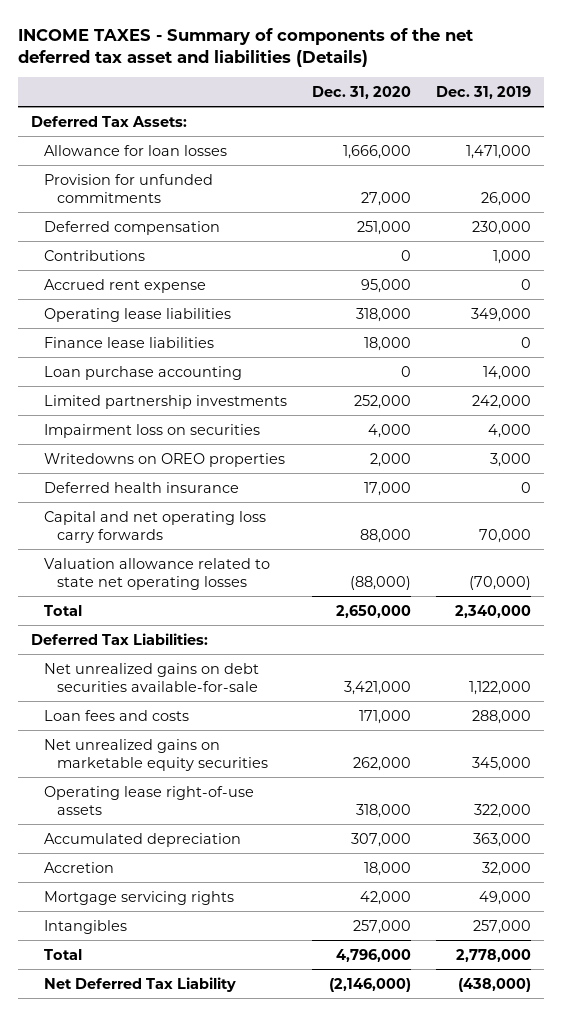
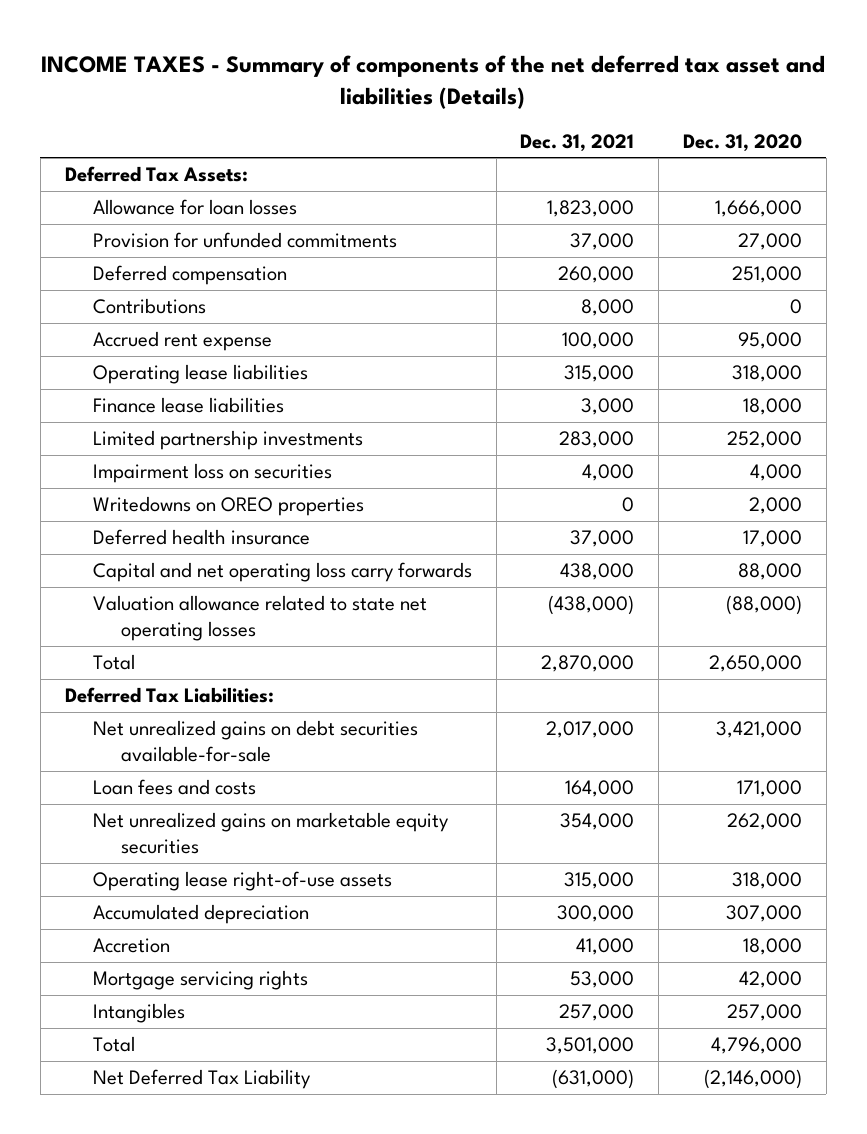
[436,85,532,99] Dec. 31, 2019 -> none
none -> [520,133,635,152] Dec. 31, 2021
[44,365,243,380] Loan purchase accounting -> none

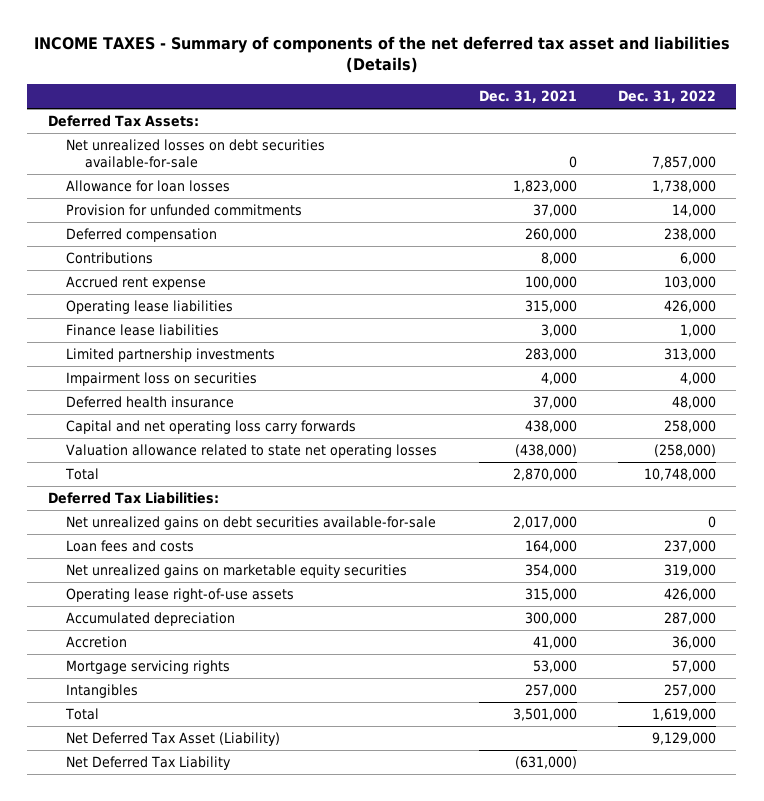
[682,133,802,152] Dec. 31, 2020 -> none
none -> [617,89,716,103] Dec. 31, 2022
none -> [66,139,326,168] Net unrealized losses on debt securities available-for-sale
[93,496,365,517] Writedowns on OREO properties -> none
none -> [66,732,281,747] Net Deferred Tax Asset (Liability)

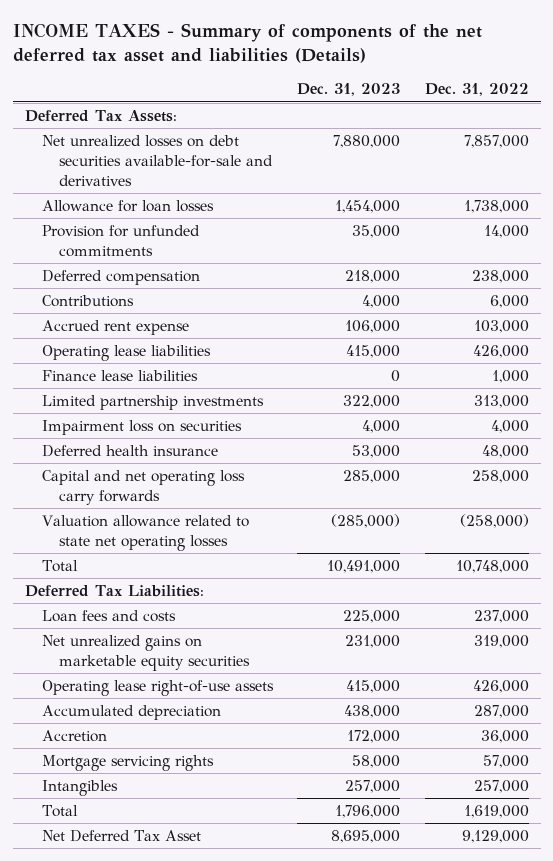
[478,89,577,103] Dec. 31, 2021 -> none
none -> [297,83,401,97] Dec. 31, 2023
[66,139,326,168] Net unrealized losses on debt securities available-for-sale -> [42,135,274,186] Net unrealized losses on debt securities available-for-sale and derivatives
[66,516,437,531] Net unrealized gains on debt securities available-for-sale -> none
[66,756,232,771] Net Deferred Tax Liability -> none
[66,732,281,747] Net Deferred Tax Asset (Liability) -> [42,830,202,843] Net Deferred Tax Asset

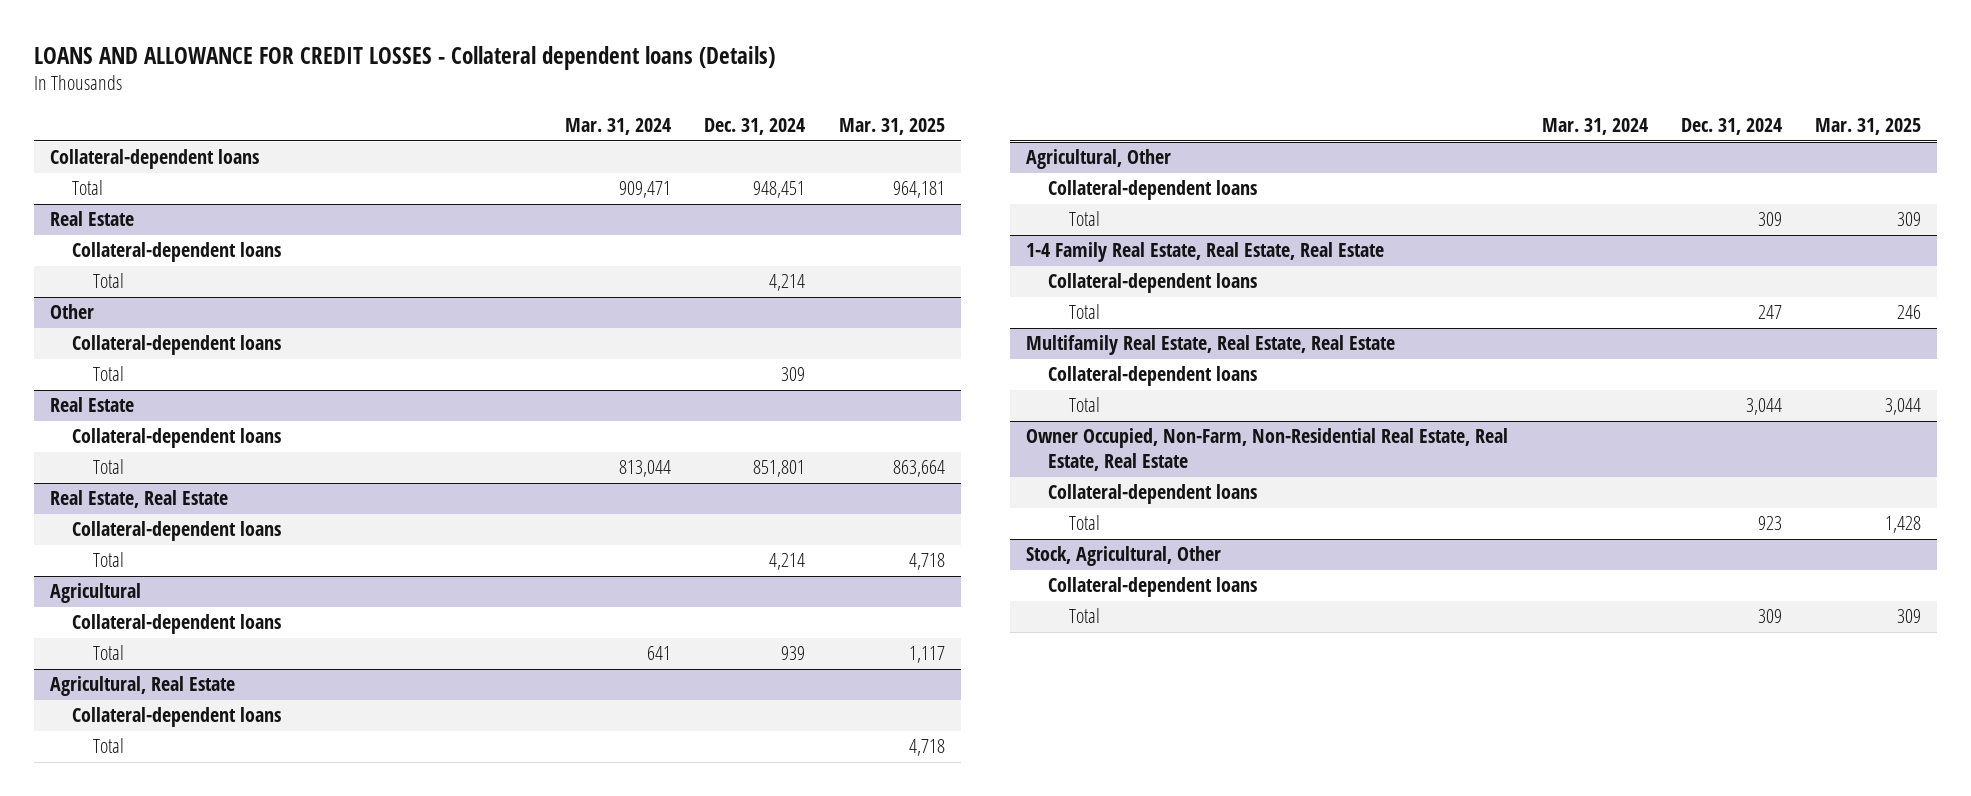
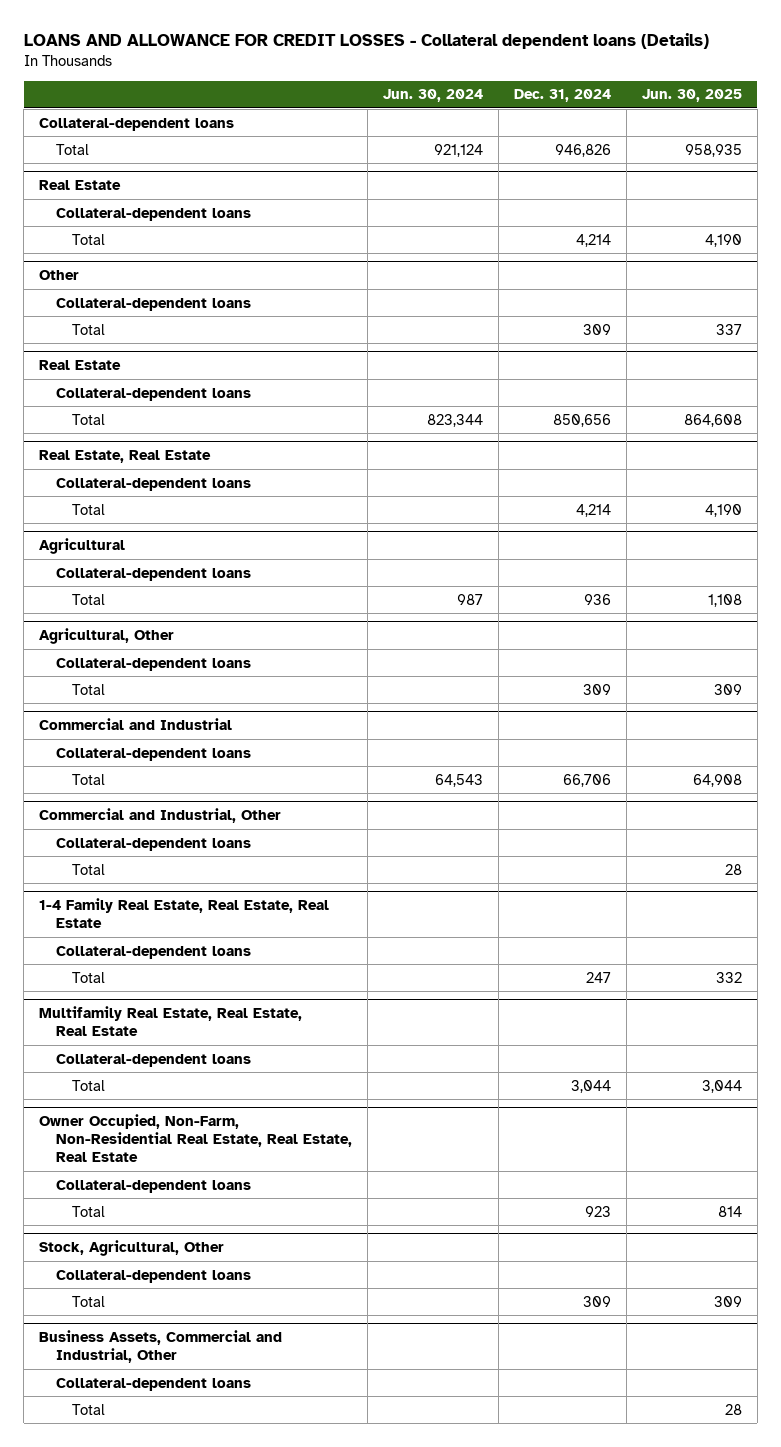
[565,118,672,136] Mar. 31, 2024 -> none
[838,118,945,136] Mar. 31, 2025 -> none
none -> [382,89,483,103] Jun. 30, 2024
none -> [641,89,742,103] Jun. 30, 2025
[753,181,806,199] 948,451 -> [554,143,611,157] 946,826
[753,460,806,478] 851,801 -> [552,413,611,427] 850,656
[50,676,236,697] Agricultural, Real Estate -> none
[71,707,281,728] Collateral-dependent loans -> none
[93,738,125,754] Total -> none
[781,646,806,661] 939 -> [583,593,611,605] 936
none -> [39,718,233,731] Commercial and Industrial
none -> [55,747,251,761] Collateral-dependent loans
none -> [72,773,106,785] Total
none -> [39,808,282,824] Commercial and Industrial, Other
none -> [55,837,251,851] Collateral-dependent loans
none -> [72,863,106,875] Total
none -> [39,1330,283,1364] Business Assets, Commercial and Industrial, Other
none -> [55,1377,251,1391] Collateral-dependent loans
none -> [72,1403,106,1415] Total

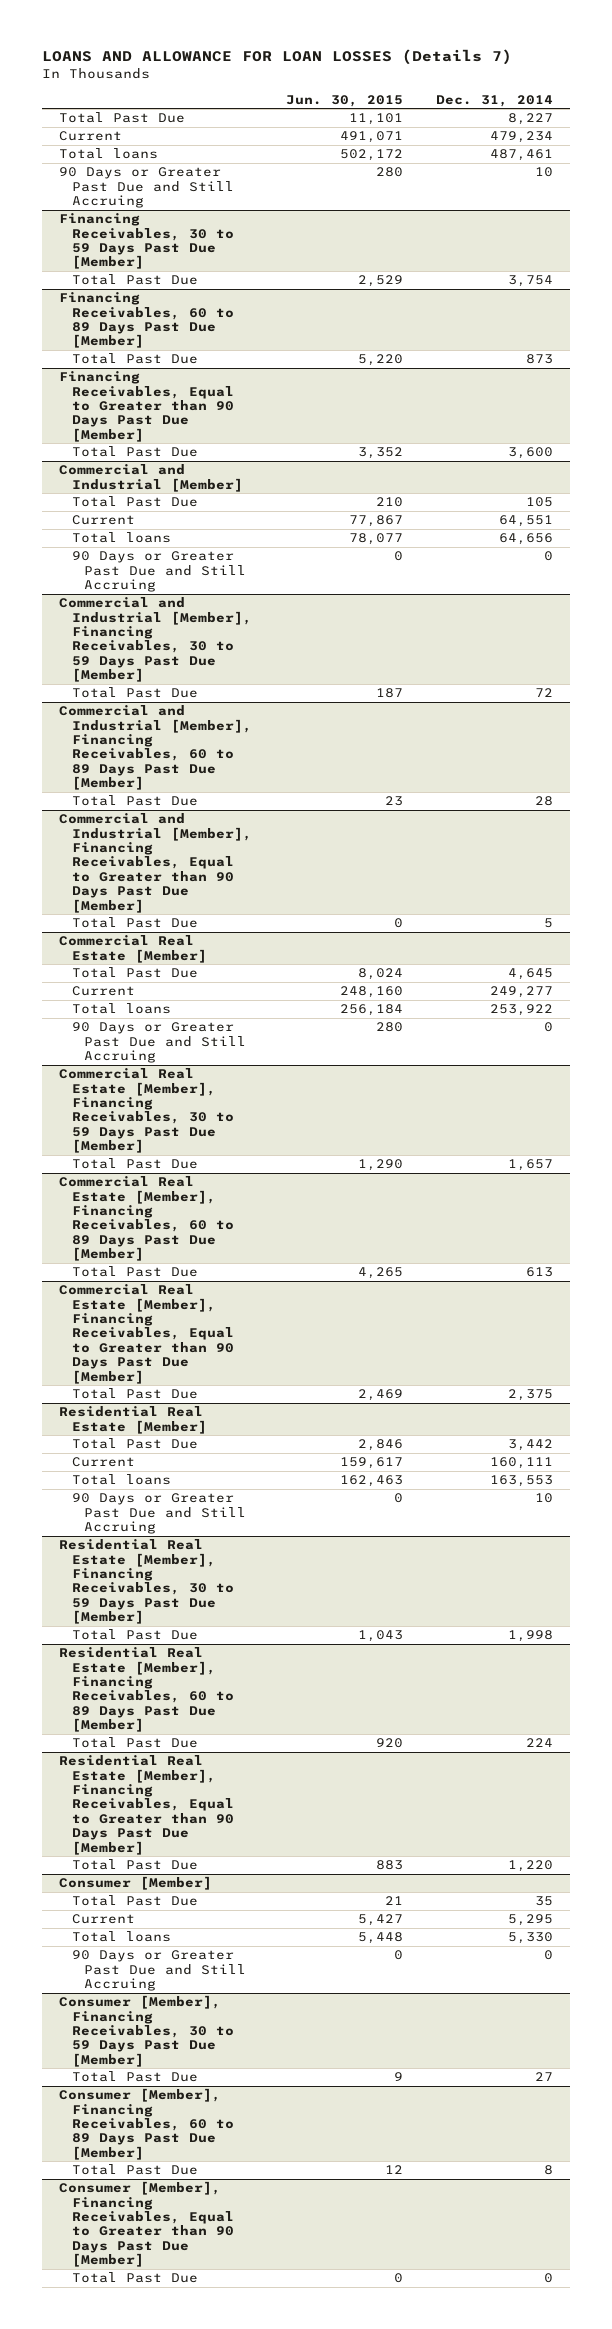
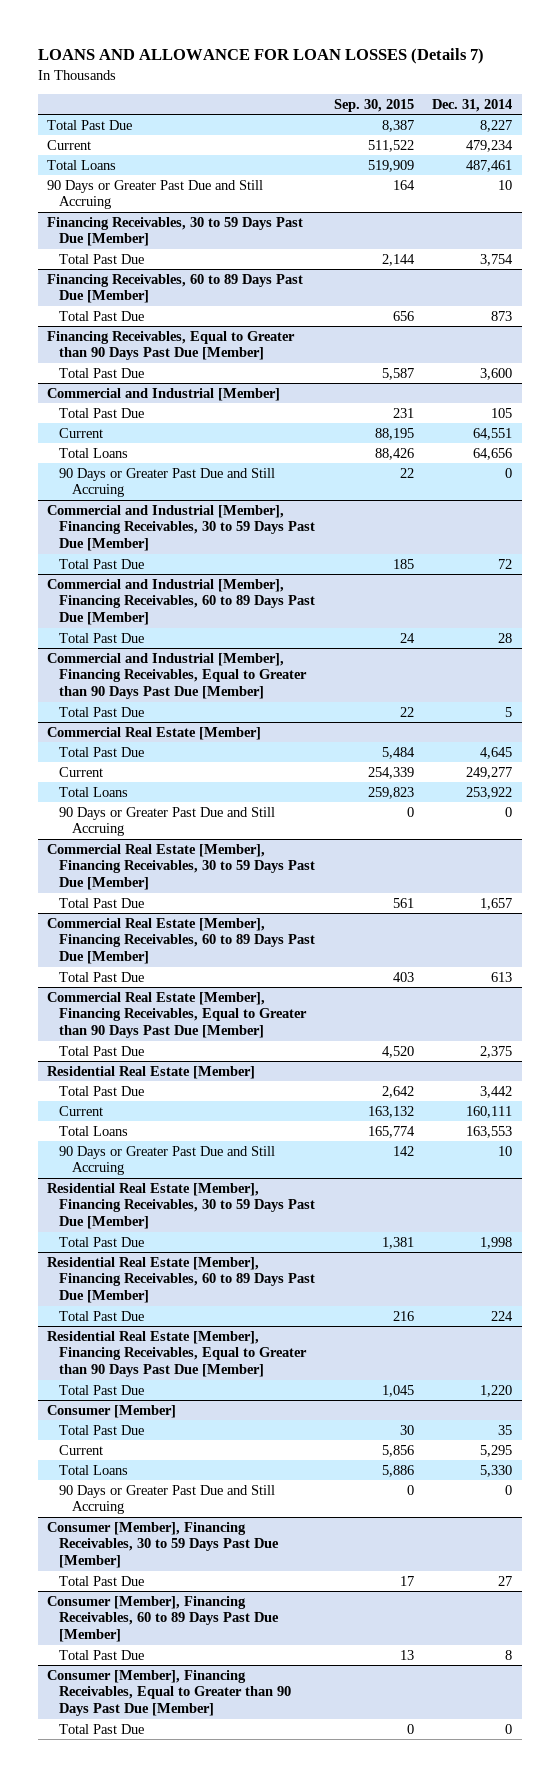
[285,94,403,107] Jun. 30, 2015 -> none
none -> [333,98,414,112] Sep. 30, 2015
[59,148,159,160] Total loans -> [47,159,117,170] Total Loans
[71,532,171,544] Total loans -> [59,447,129,458] Total Loans
[71,1003,171,1015] Total loans -> [59,786,129,797] Total Loans
[71,1474,171,1486] Total loans -> [59,1125,129,1136] Total Loans
[71,1931,171,1943] Total loans -> [59,1464,129,1475] Total Loans

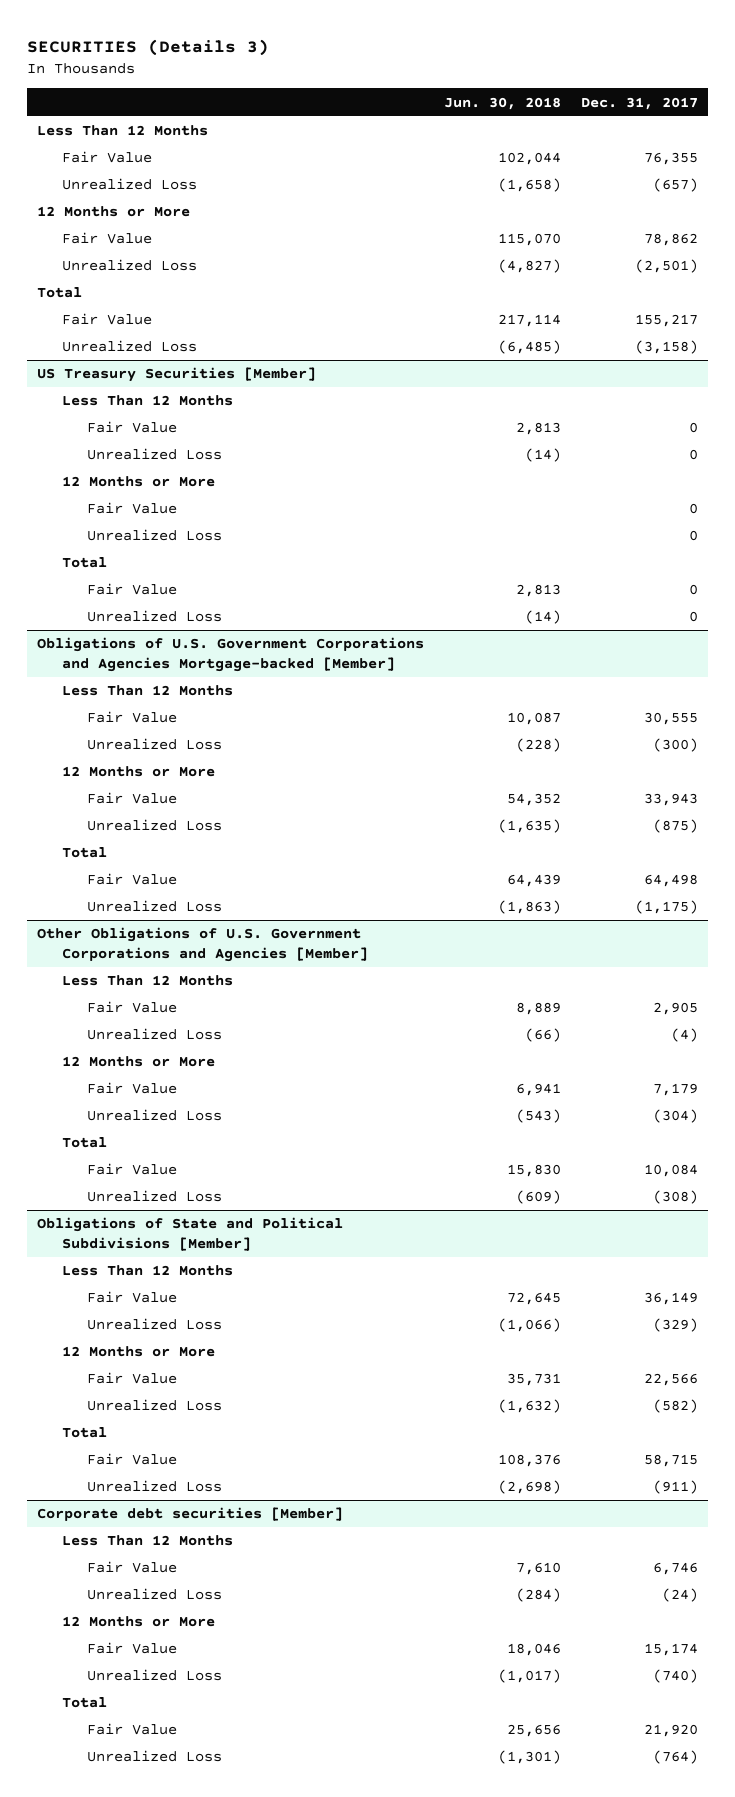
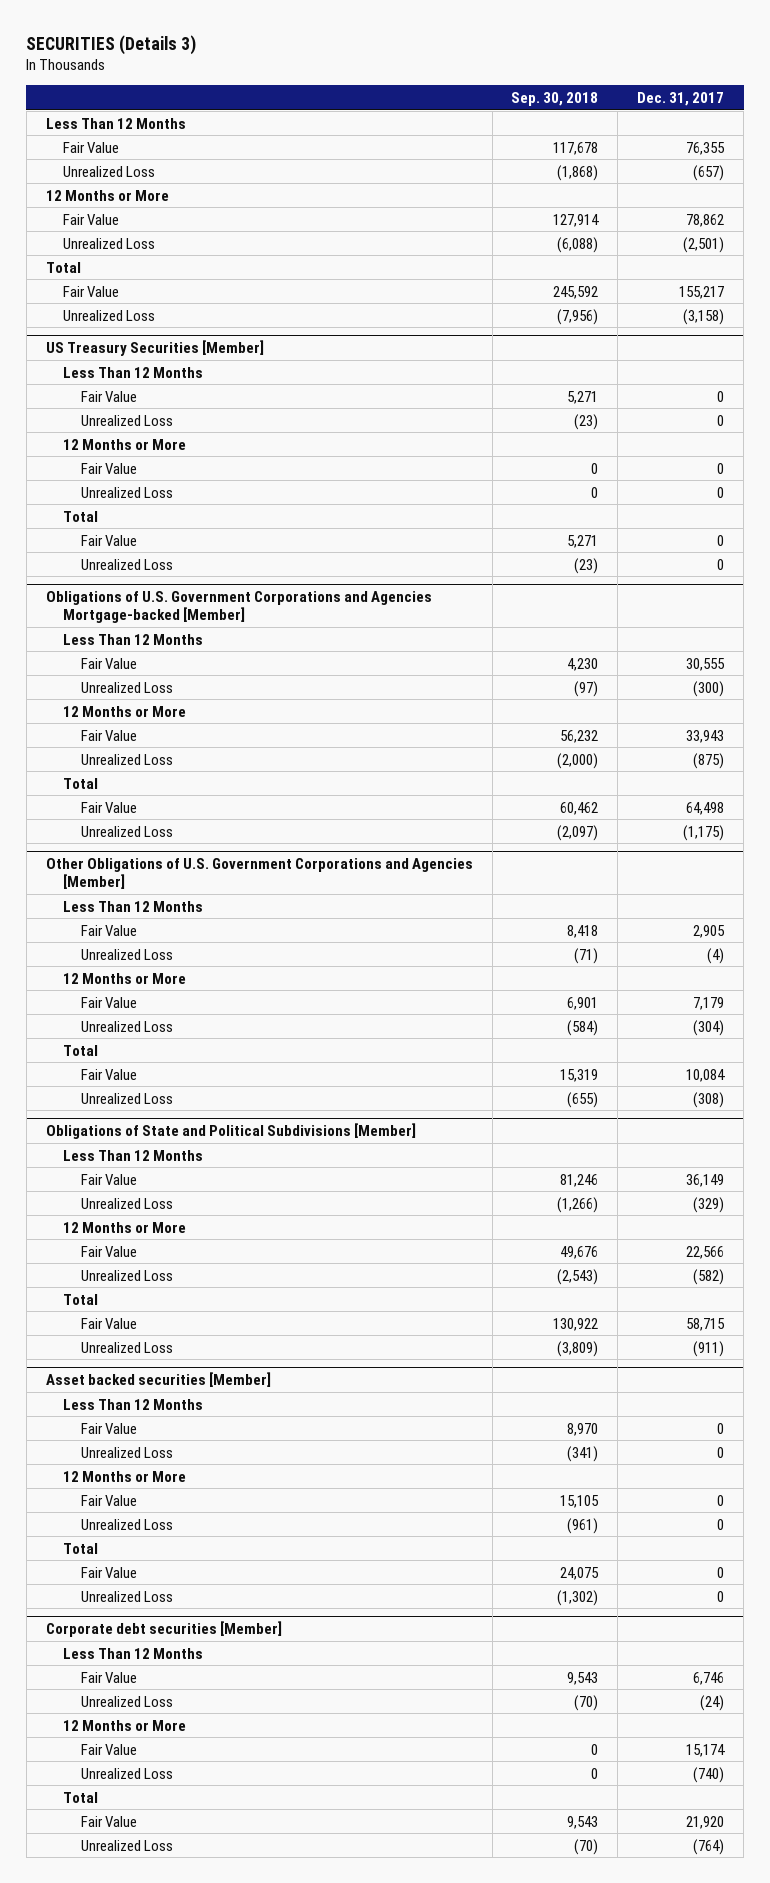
[443,96,561,110] Jun. 30, 2018 -> none
none -> [511,92,599,107] Sep. 30, 2018
none -> [45,1372,271,1388] Asset backed securities [Member]
none -> [63,1398,204,1410] Less Than 12 Months
none -> [81,1422,138,1434] Fair Value
none -> [81,1446,174,1458] Unrealized Loss
none -> [63,1470,187,1482] 12 Months or More
none -> [81,1494,138,1506] Fair Value
none -> [81,1518,174,1530] Unrealized Loss
none -> [63,1542,99,1554] Total
none -> [81,1566,138,1578] Fair Value
none -> [81,1590,174,1602] Unrealized Loss

